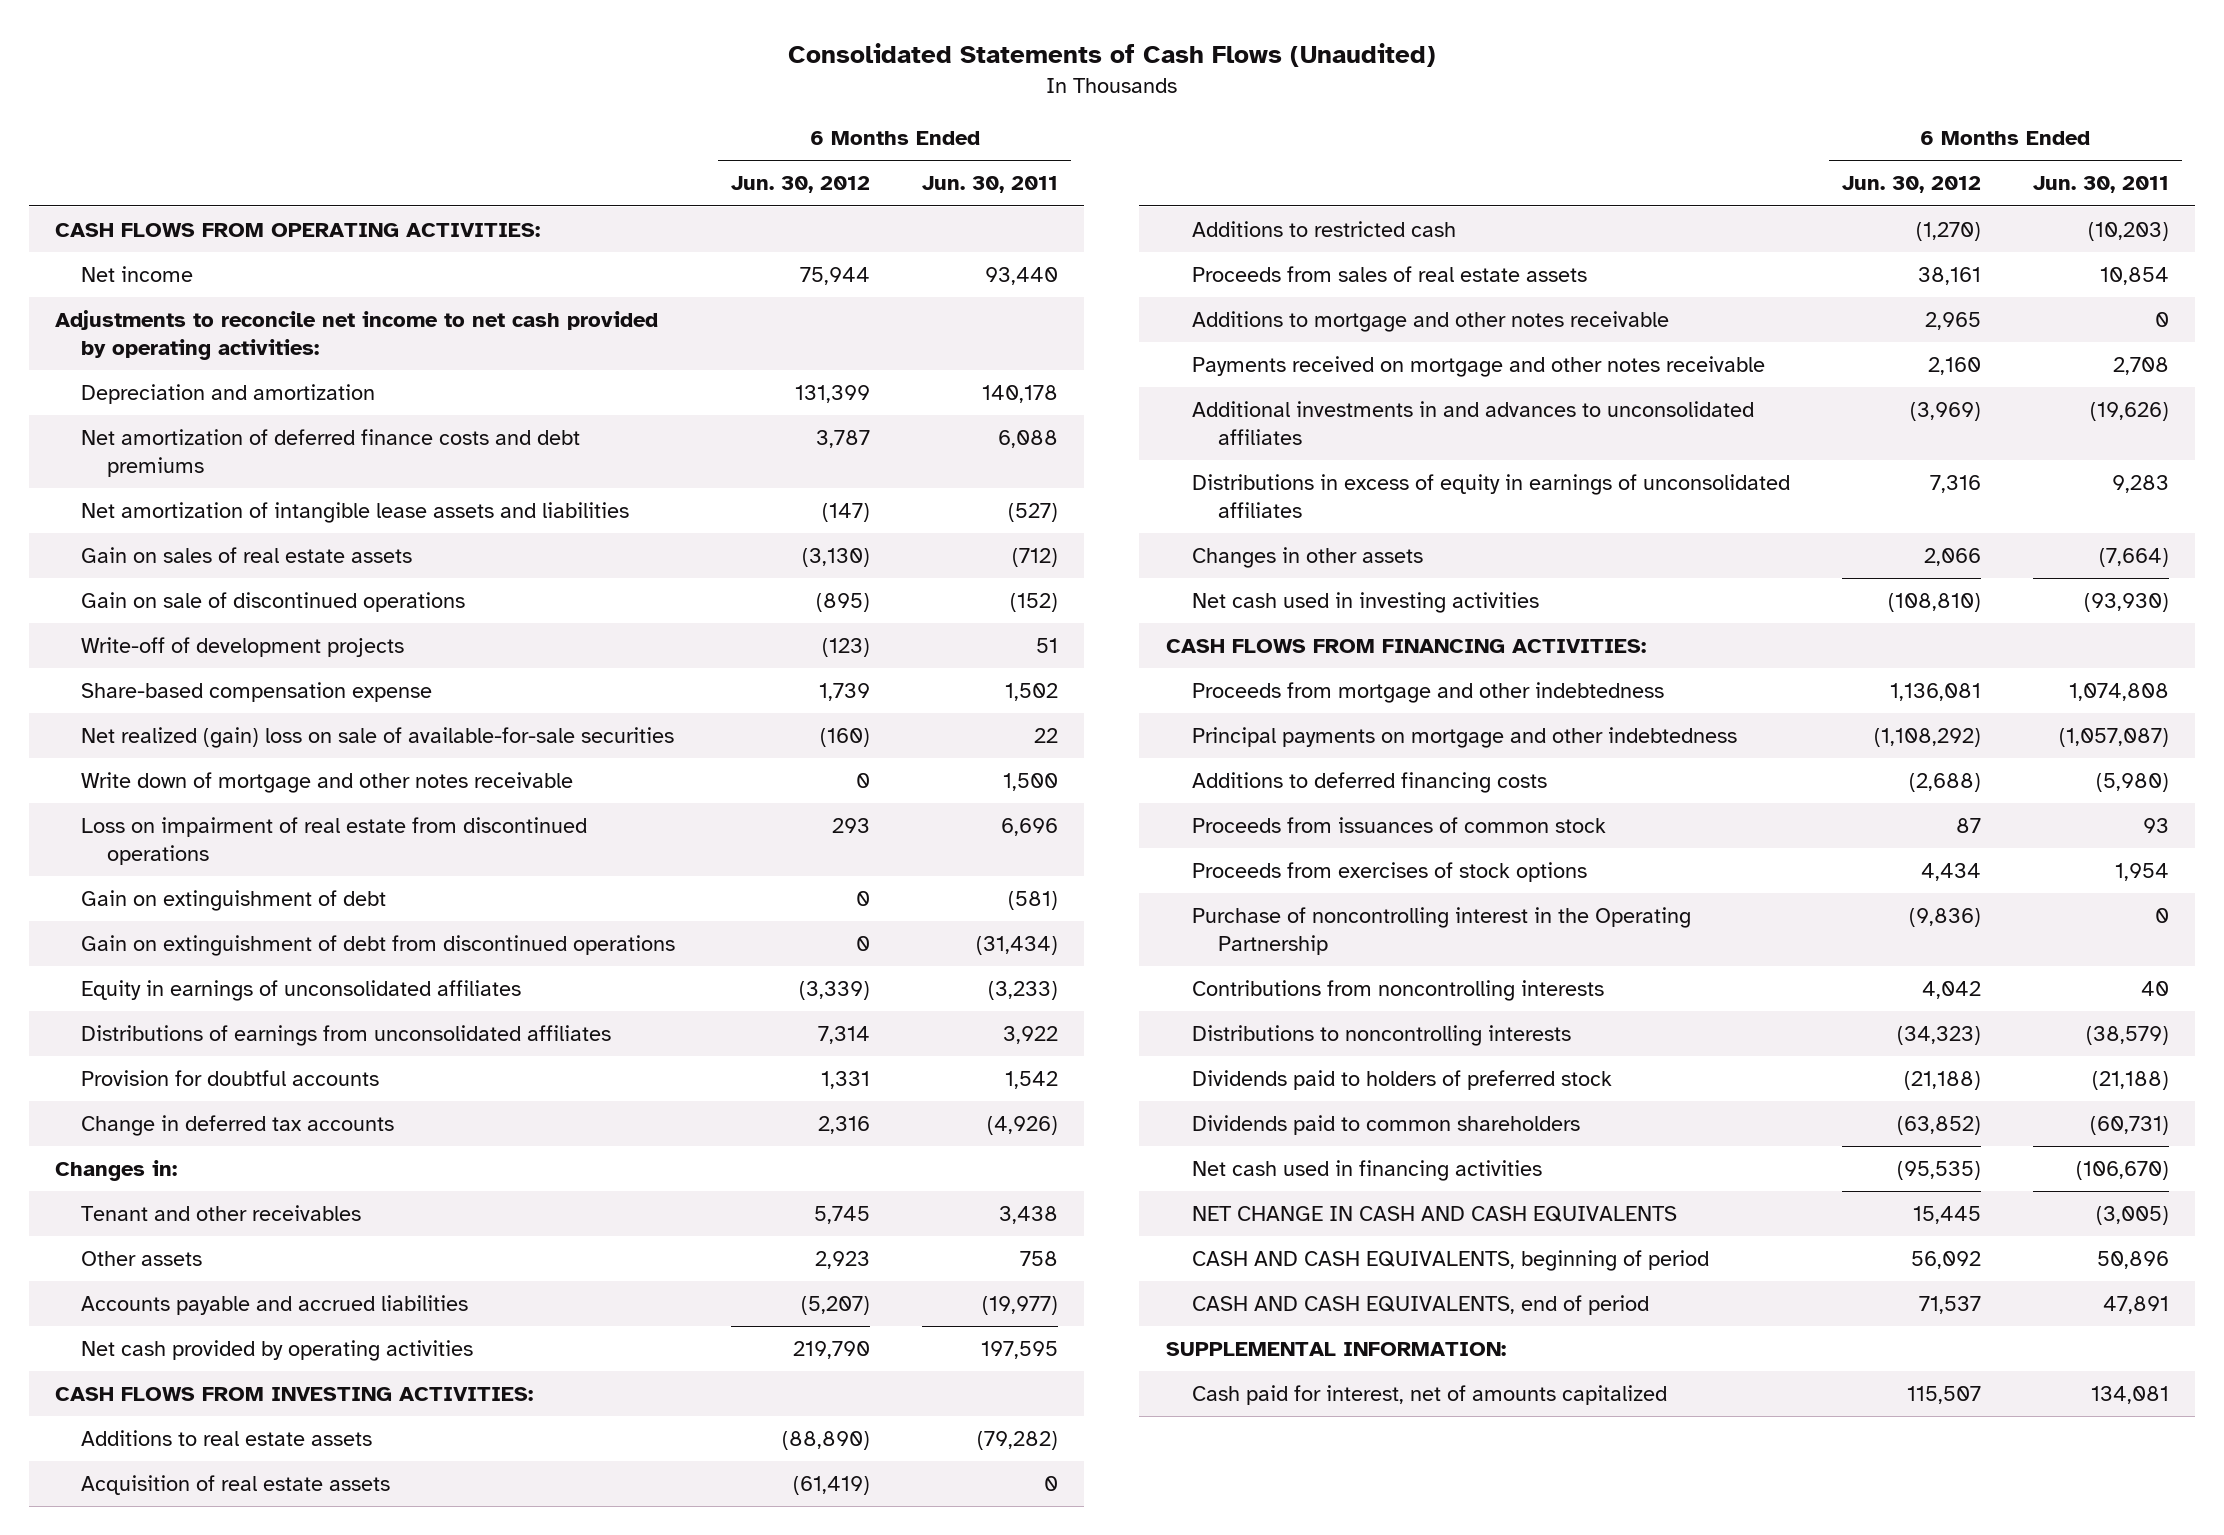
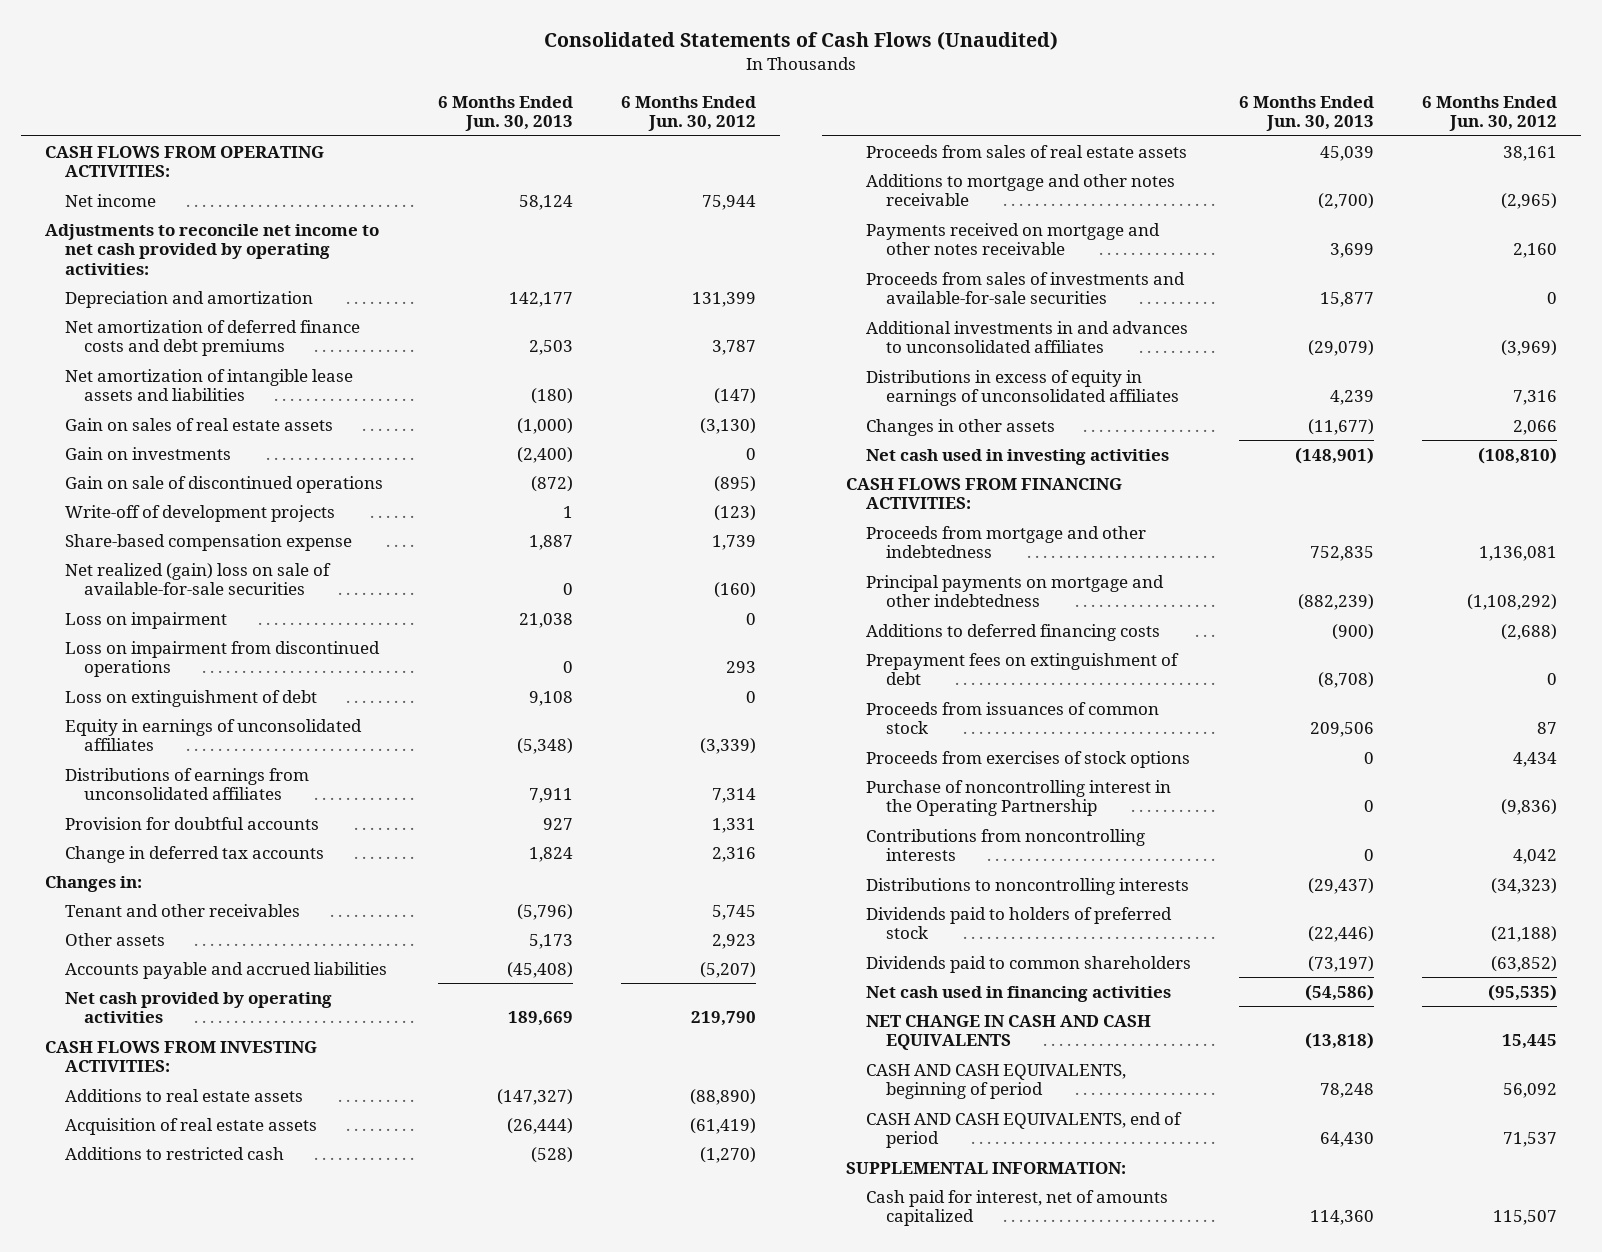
[922,176,1059,194] Jun. 30, 2011 -> none
none -> [437,95,573,132] 6 Months Ended Jun. 30, 2013
none -> [64,446,231,460] Gain on investments
[81,772,574,794] Write down of mortgage and other notes receivable -> none
[81,935,676,957] Gain on extinguishment of debt from discontinued operations -> none
none -> [64,611,227,629] Loss on impairment
[81,817,588,866] Loss on impairment of real estate from discontinued operations -> [64,640,380,678] Loss on impairment from discontinued operations
[81,890,387,912] Gain on extinguishment of debt -> [64,689,317,707] Loss on extinguishment of debt
[1924,312,1981,331] 2,965 -> [1501,193,1558,210] (2,965)
none -> [865,271,1185,305] Proceeds from sales of investments and available-for-sale securities
none -> [865,652,1179,686] Prepayment fees on extinguishment of debt

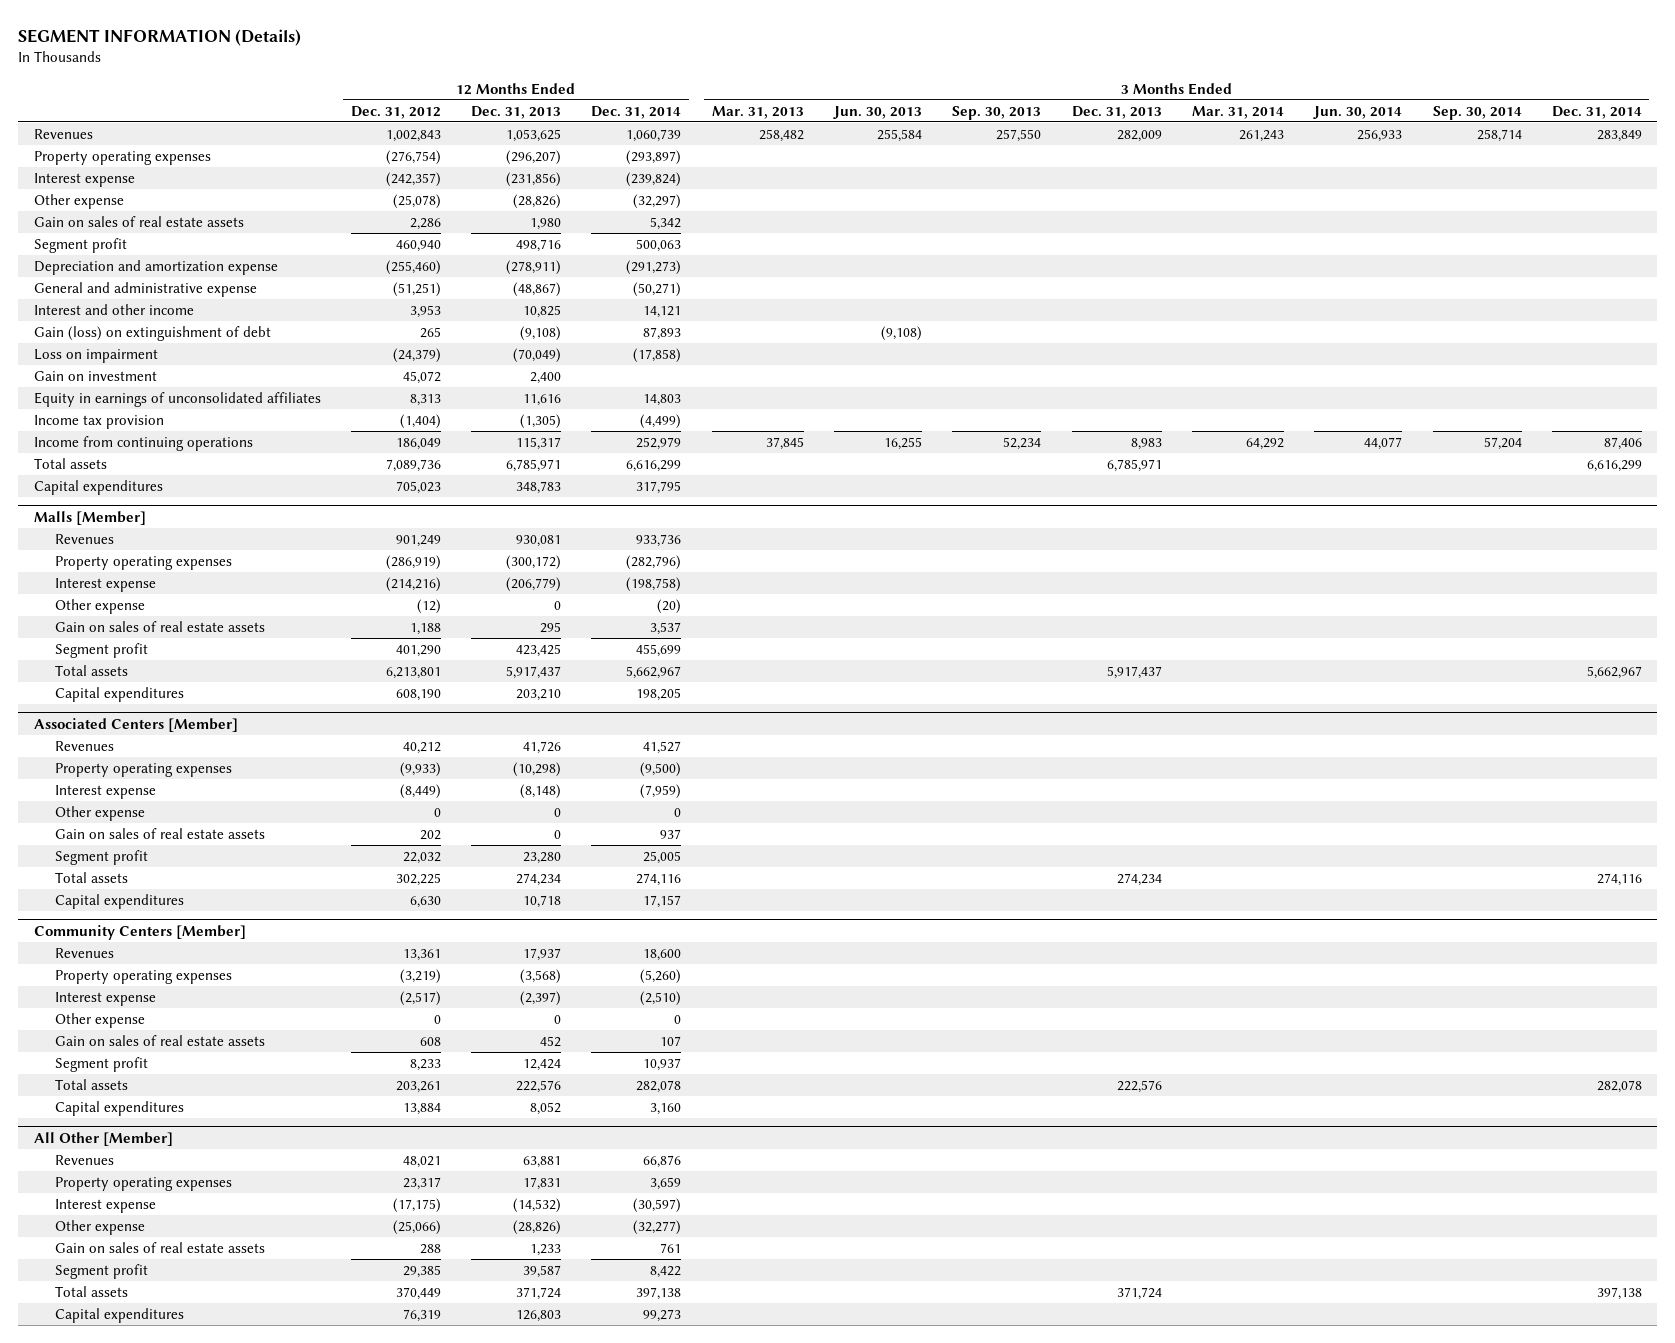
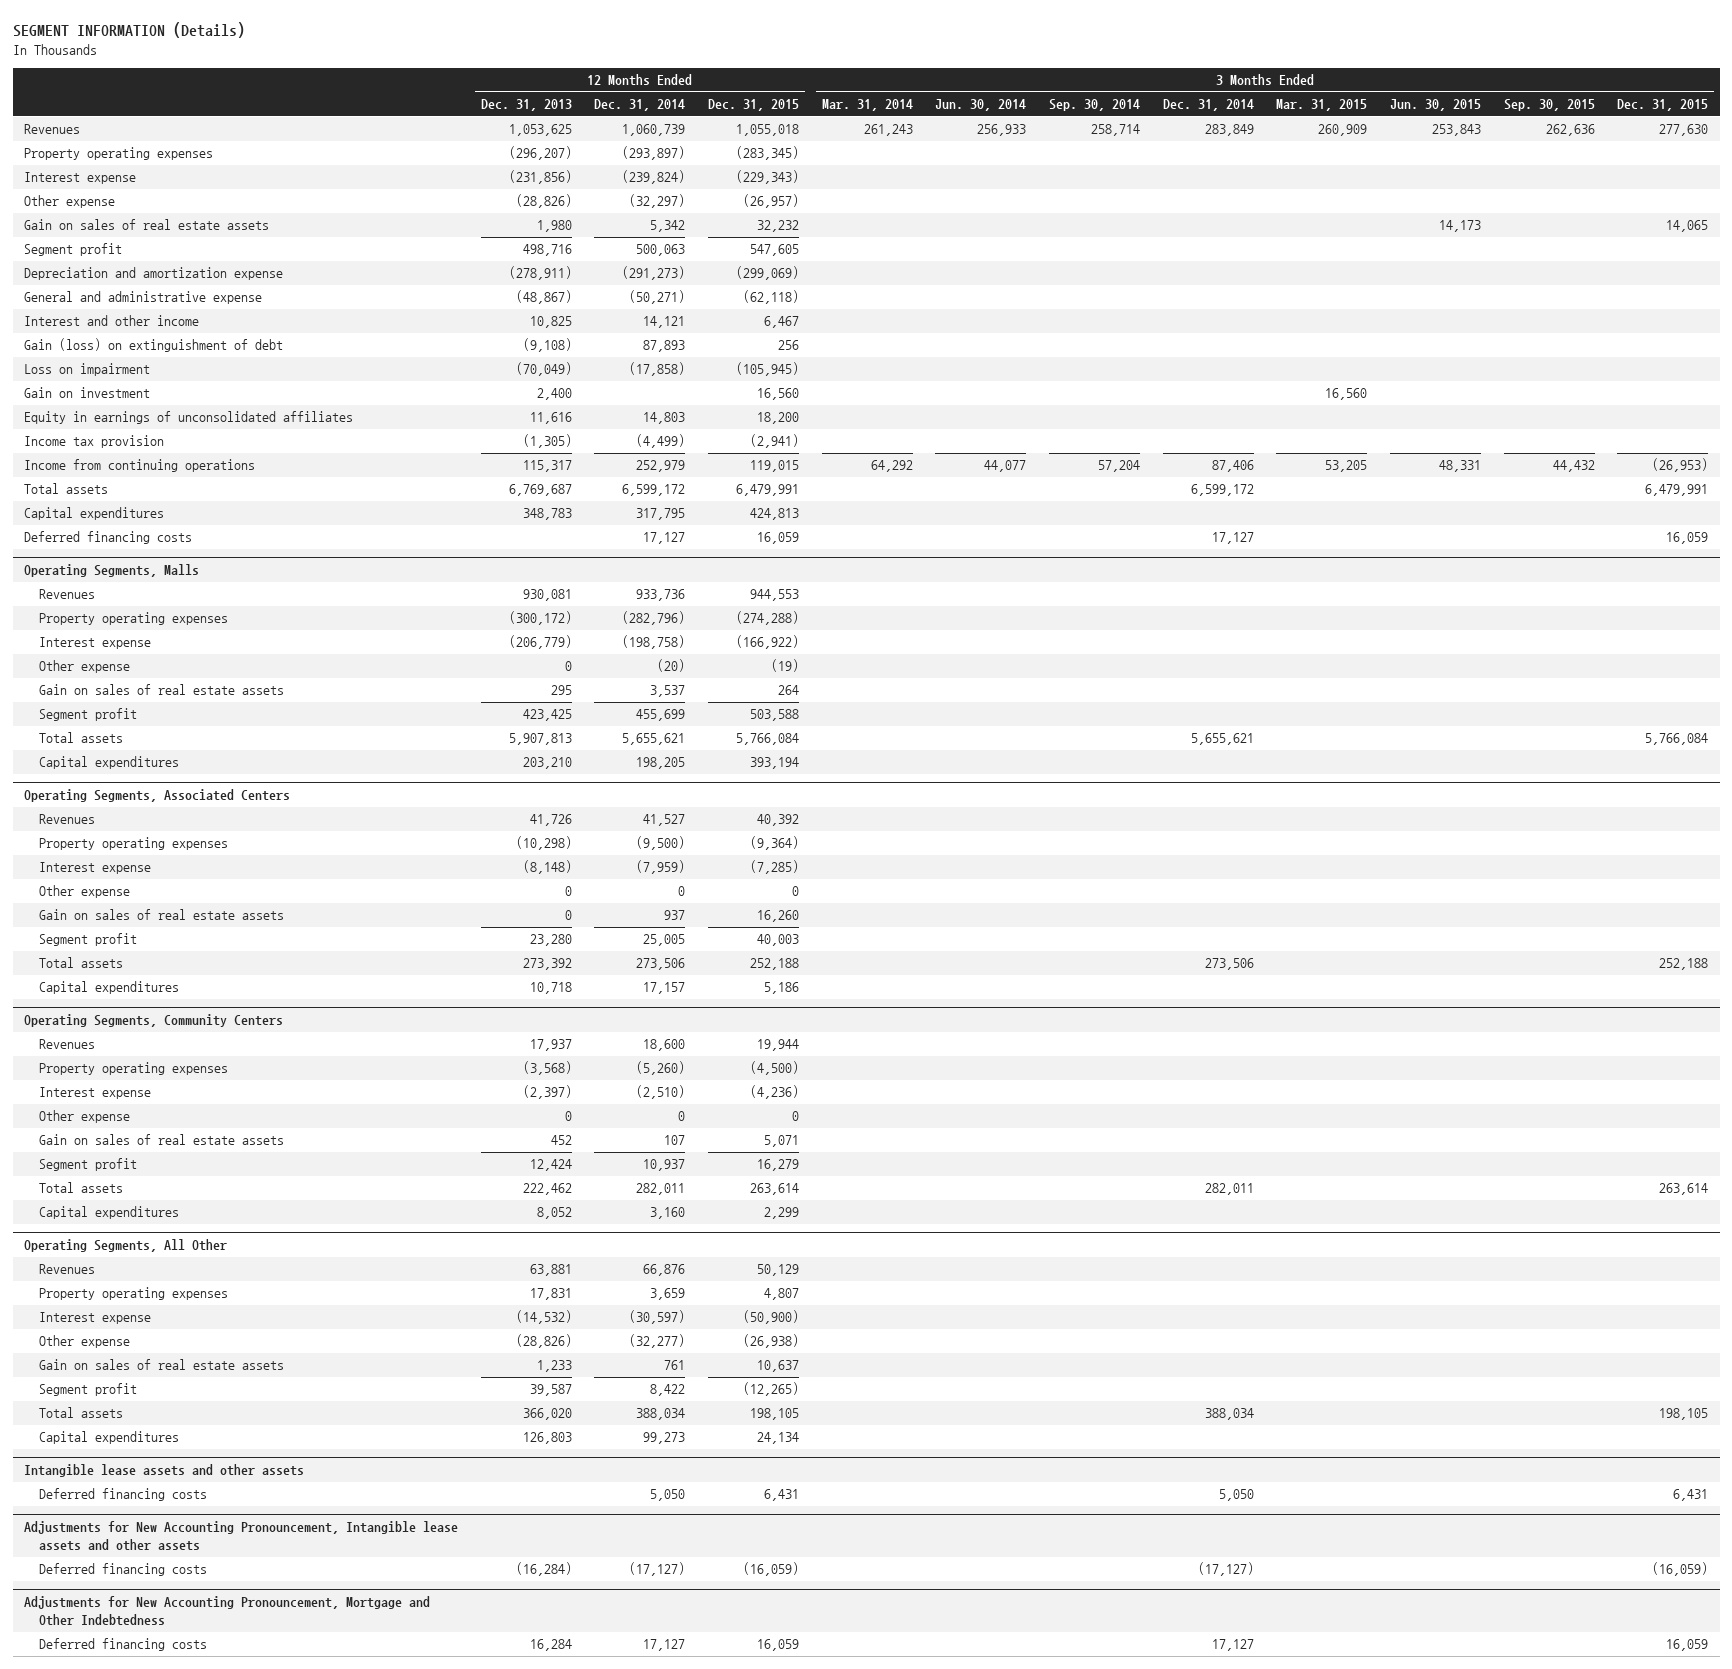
[350,105,441,119] Dec. 31, 2012 -> none
[711,105,804,119] Mar. 31, 2013 -> none
[833,105,923,119] Jun. 30, 2013 -> none
[952,105,1042,120] Sep. 30, 2013 -> none
[1071,105,1162,119] Dec. 31, 2013 -> none
none -> [708,99,800,112] Dec. 31, 2015
none -> [1276,99,1368,112] Mar. 31, 2015
none -> [1389,99,1481,112] Jun. 30, 2015
none -> [1503,99,1595,112] Sep. 30, 2015
none -> [1617,99,1709,112] Dec. 31, 2015
[506,458,562,472] 6,785,971 -> [508,484,572,497] 6,769,687
[626,459,682,472] 6,616,299 -> [622,484,686,497] 6,599,172
[1586,459,1642,472] 6,616,299 -> [1190,484,1254,497] 6,599,172
[33,510,146,525] Malls [Member] -> none
none -> [24,531,193,545] Deferred financing costs
none -> [24,564,200,578] Operating Segments, Malls
[506,665,562,679] 5,917,437 -> [508,733,572,746] 5,907,813
[626,665,682,679] 5,662,967 -> [622,733,686,746] 5,655,621
[1586,665,1642,679] 5,662,967 -> [1190,733,1254,746] 5,655,621
[33,717,238,732] Associated Centers [Member] -> none
none -> [24,789,291,803] Operating Segments, Associated Centers
[516,872,562,886] 274,234 -> [522,958,572,971] 273,392
[636,872,682,886] 274,116 -> [636,958,686,971] 273,506
[1596,872,1642,886] 274,116 -> [1204,958,1254,971] 273,506
[33,924,246,940] Community Centers [Member] -> none
none -> [24,1014,284,1028] Operating Segments, Community Centers
[516,1079,562,1093] 222,576 -> [522,1183,572,1196] 222,462
[636,1079,682,1093] 282,078 -> [636,1183,686,1196] 282,011
[1596,1079,1642,1093] 282,078 -> [1204,1183,1254,1196] 282,011
[33,1131,173,1146] All Other [Member] -> none
none -> [24,1239,228,1253] Operating Segments, All Other
[516,1286,562,1300] 371,724 -> [522,1408,572,1421] 366,020
[636,1286,682,1300] 397,138 -> [636,1408,686,1421] 388,034
[1596,1286,1642,1300] 397,138 -> [1204,1408,1254,1421] 388,034
none -> [24,1464,305,1478] Intangible lease assets and other assets
none -> [38,1488,207,1502] Deferred financing costs
none -> [24,1521,459,1552] Adjustments for New Accounting Pronouncement, Intangible lease assets and other assets
none -> [38,1563,207,1577] Deferred financing costs
none -> [24,1596,431,1627] Adjustments for New Accounting Pronouncement, Mortgage and Other Indebtedness
none -> [38,1638,207,1652] Deferred financing costs

